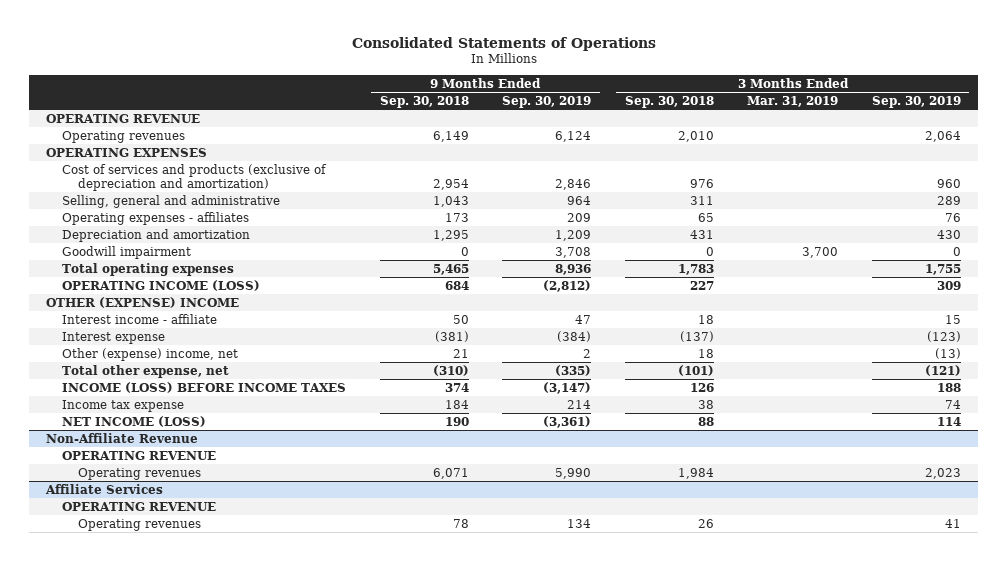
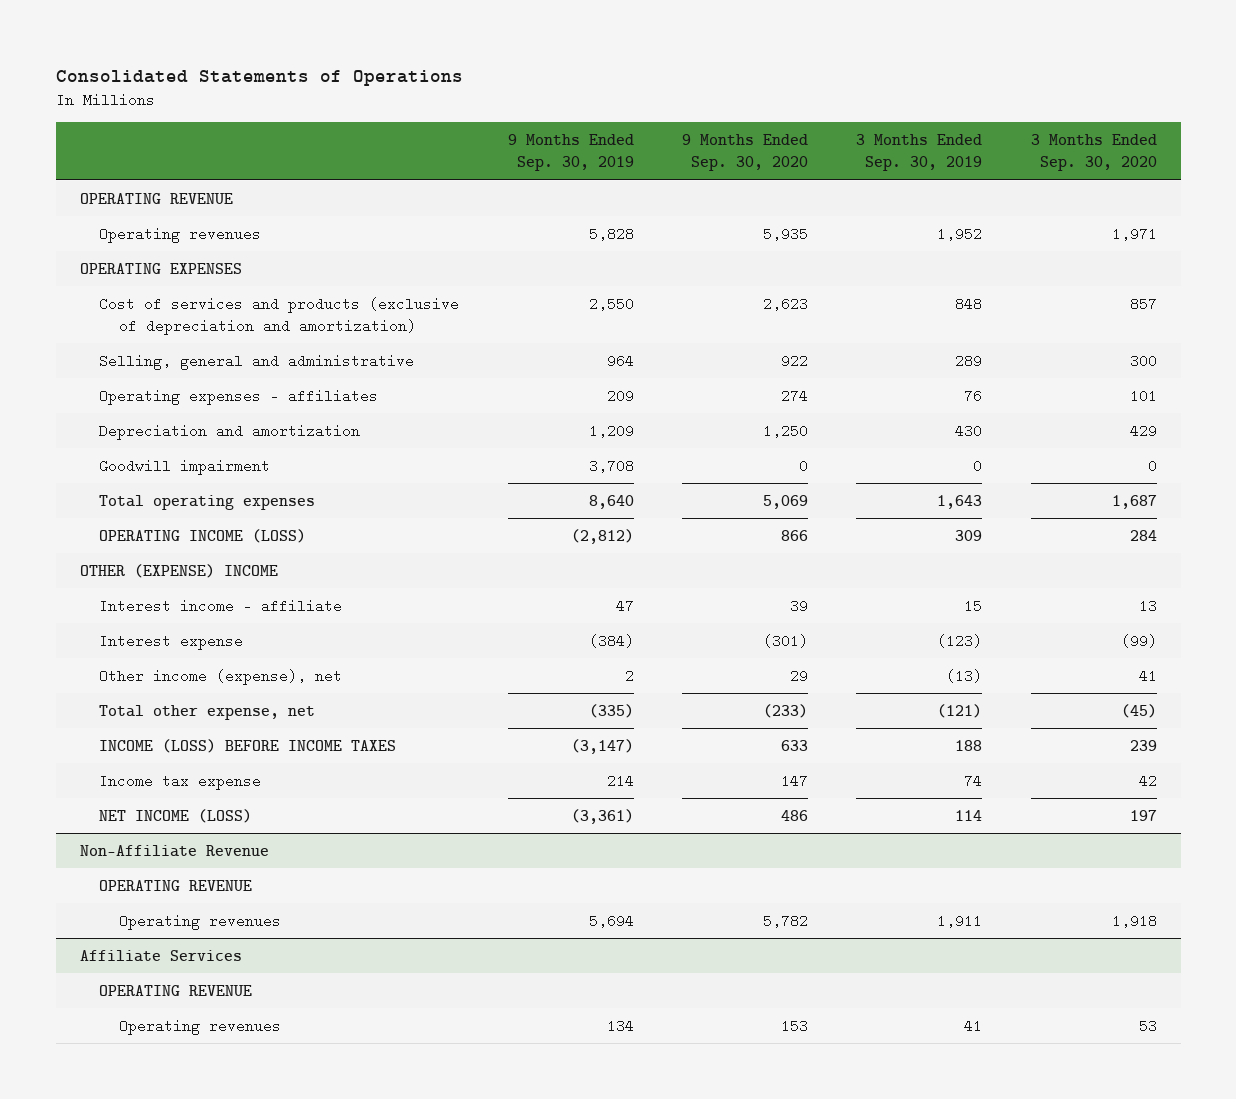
[379,96,469,109] Sep. 30, 2018 -> none
[624,96,714,109] Sep. 30, 2018 -> none
[747,96,839,108] Mar. 31, 2019 -> none
none -> [681,134,808,172] 9 Months Ended Sep. 30, 2020
none -> [1030,134,1157,172] 3 Months Ended Sep. 30, 2020
[555,130,592,142] 6,124 -> [588,226,634,241] 5,828
[924,130,961,142] 2,064 -> [937,226,983,241] 1,952
[555,179,592,191] 2,846 -> [588,296,634,311] 2,550
[936,179,961,189] 960 -> [955,296,983,311] 848
[555,263,592,275] 8,936 -> [588,494,634,509] 8,640
[924,263,961,275] 1,755 -> [937,494,983,509] 1,643
[61,347,238,361] Other (expense) income, net -> [99,668,343,685] Other income (expense), net
[555,467,592,479] 5,990 -> [588,913,634,928] 5,694
[924,467,961,479] 2,023 -> [937,913,983,928] 1,911

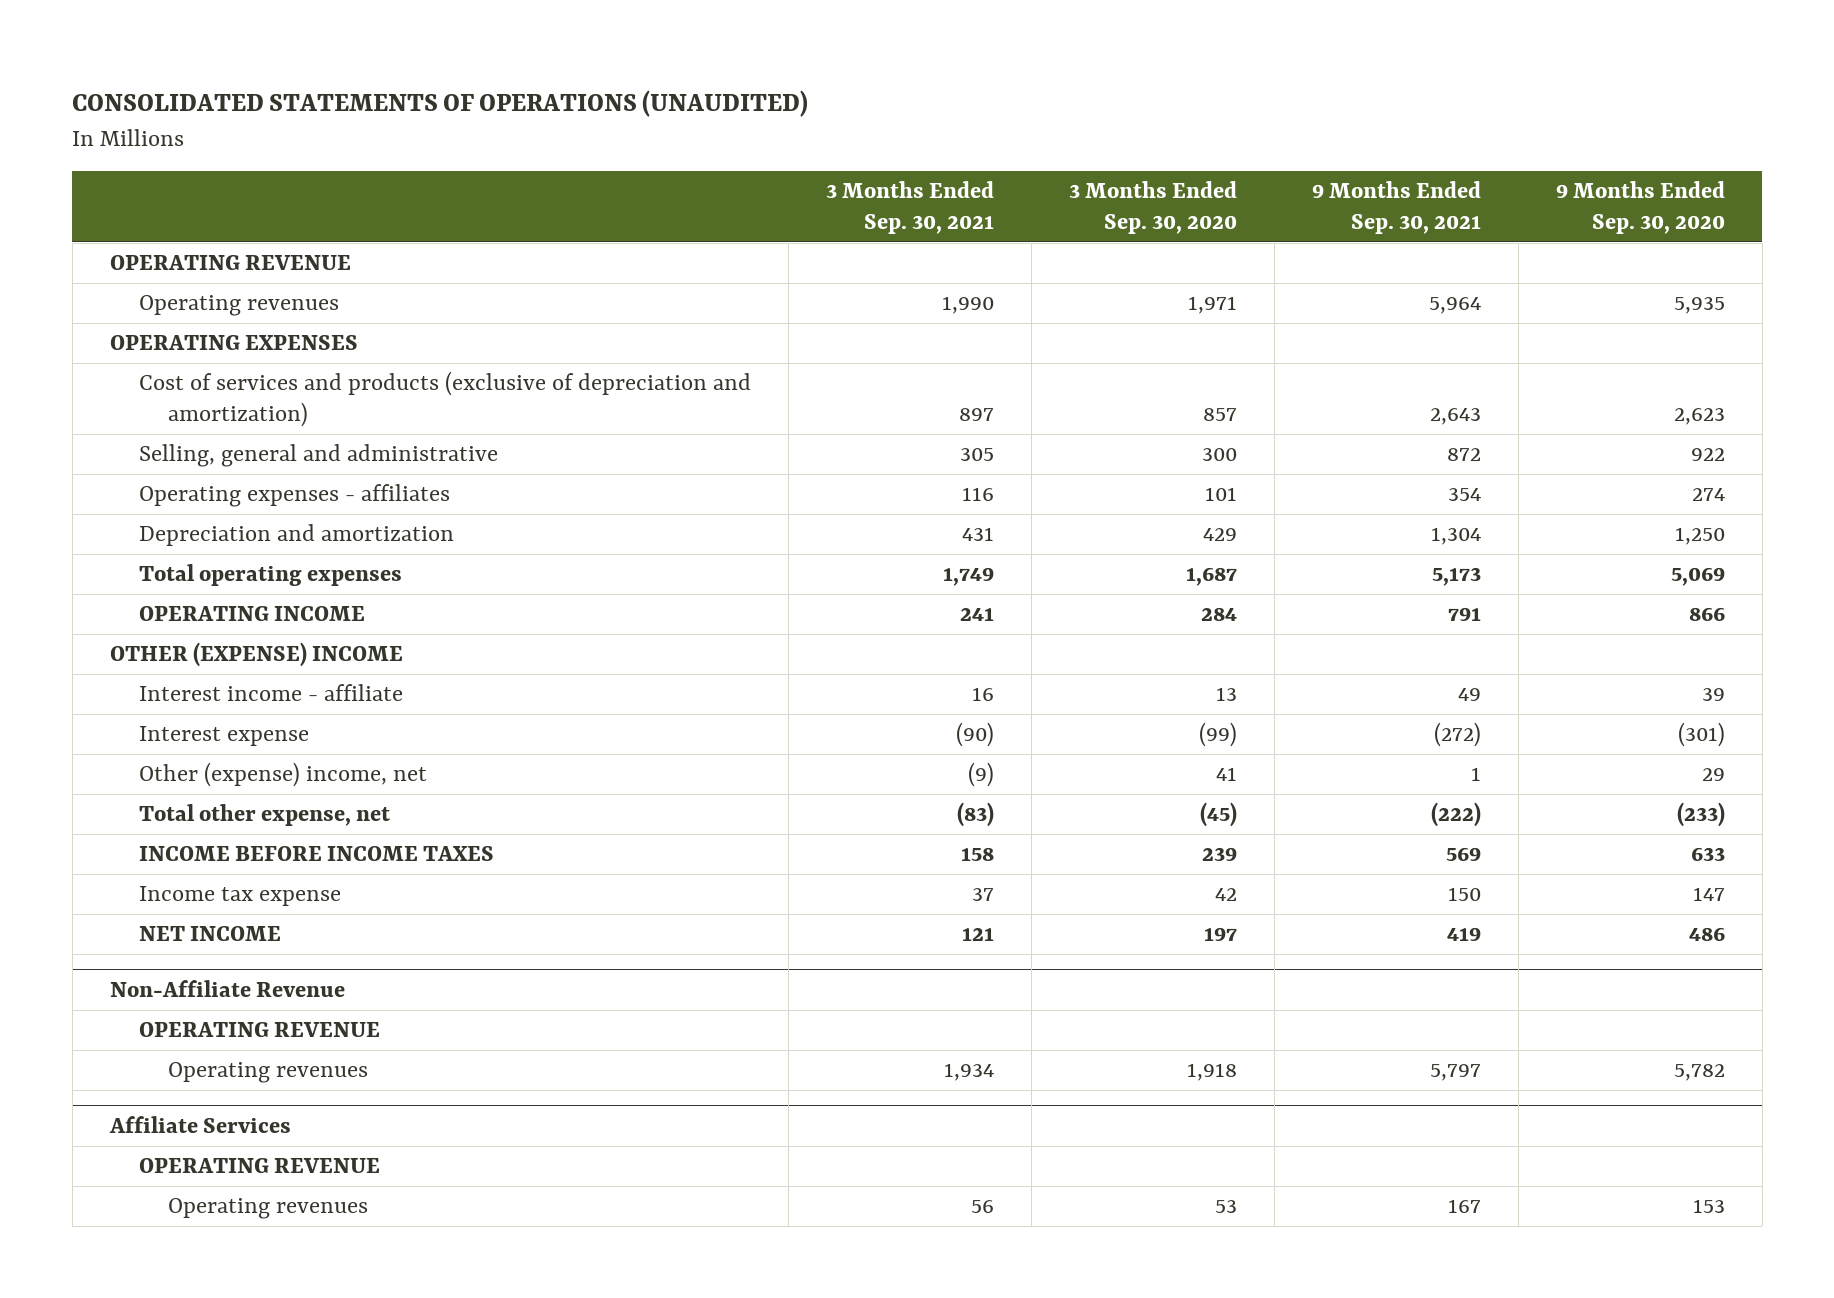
[55,70,463,87] Consolidated Statements of Operations -> [72,90,809,118] CONSOLIDATED STATEMENTS OF OPERATIONS (UNAUDITED)
[507,134,634,172] 9 Months Ended Sep. 30, 2019 -> none
[856,134,983,172] 3 Months Ended Sep. 30, 2019 -> none
none -> [825,181,994,234] 3 Months Ended Sep. 30, 2021
none -> [1311,181,1481,234] 9 Months Ended Sep. 30, 2021
[99,458,271,475] Goodwill impairment -> none
[99,528,307,543] OPERATING INCOME (LOSS) -> [138,606,365,622] OPERATING INCOME
[99,668,343,685] Other income (expense), net -> [138,762,427,788] Other (expense) income, net
[99,738,397,753] INCOME (LOSS) BEFORE INCOME TAXES -> [138,846,494,862] INCOME BEFORE INCOME TAXES
[99,808,253,823] NET INCOME (LOSS) -> [138,926,281,942] NET INCOME

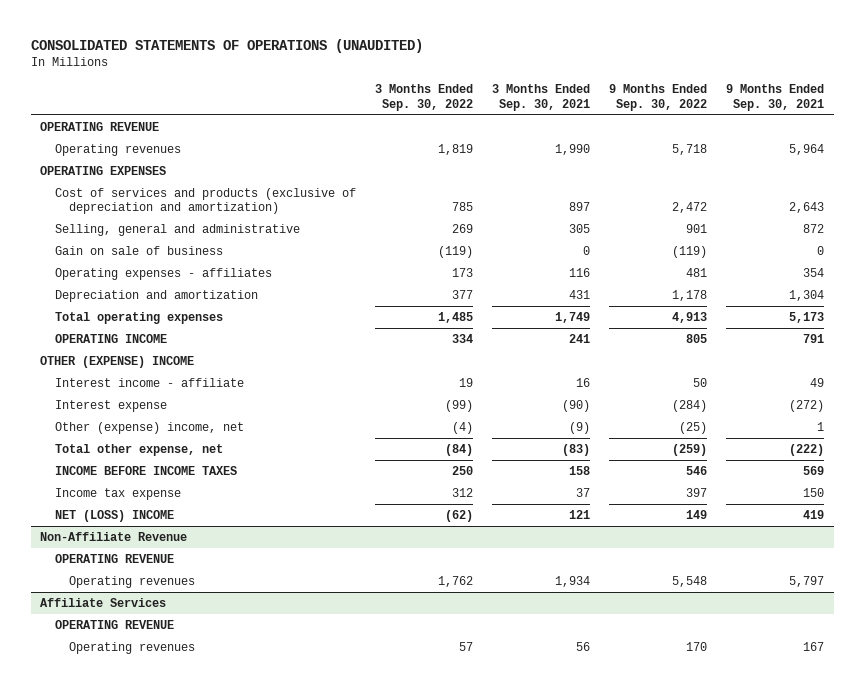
[1068,181,1237,234] 3 Months Ended Sep. 30, 2020 -> none
[1555,181,1725,234] 9 Months Ended Sep. 30, 2020 -> none
none -> [374,84,473,111] 3 Months Ended Sep. 30, 2022
none -> [609,84,708,111] 9 Months Ended Sep. 30, 2022
none -> [54,246,223,256] Gain on sale of business
[138,926,281,942] NET INCOME -> [54,510,174,523] NET (LOSS) INCOME

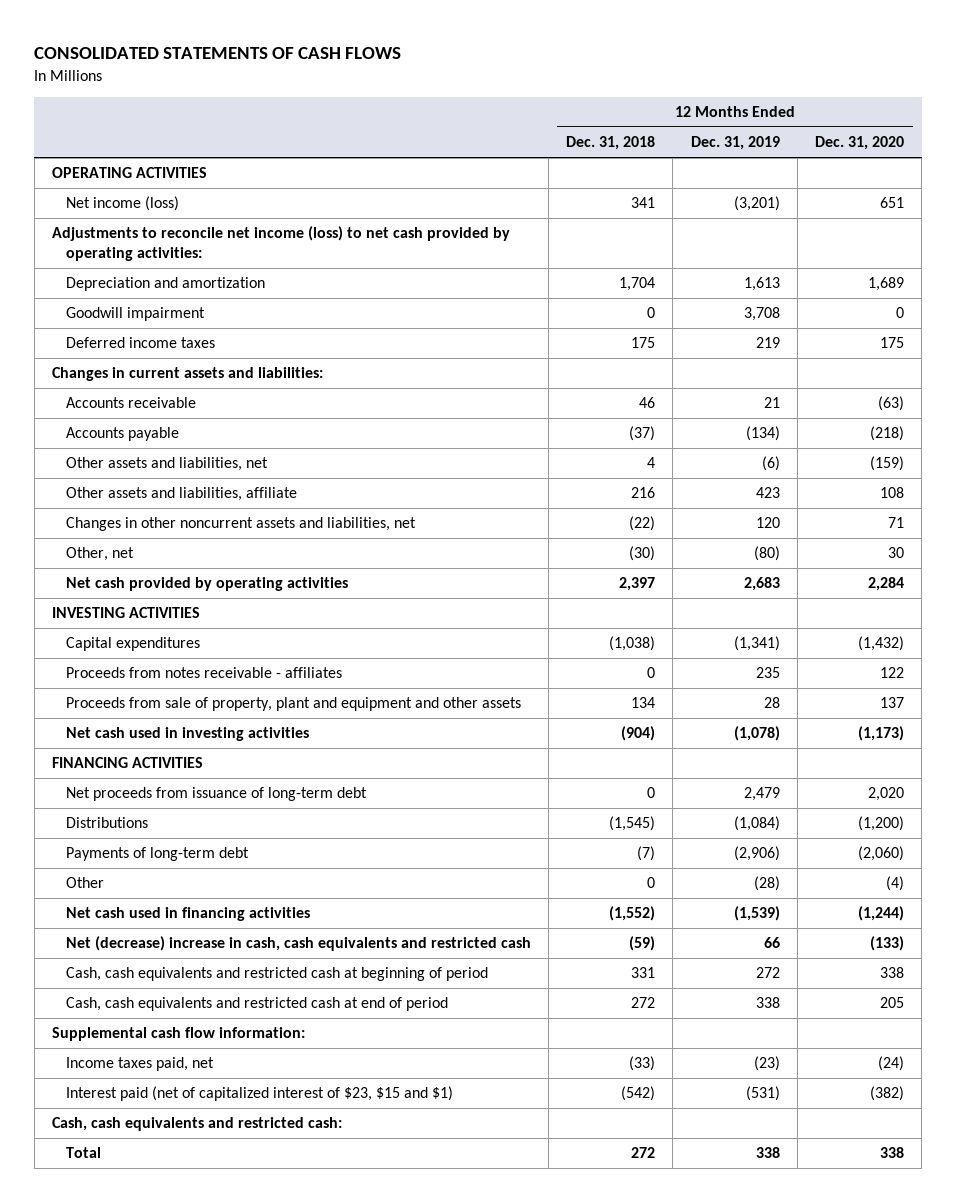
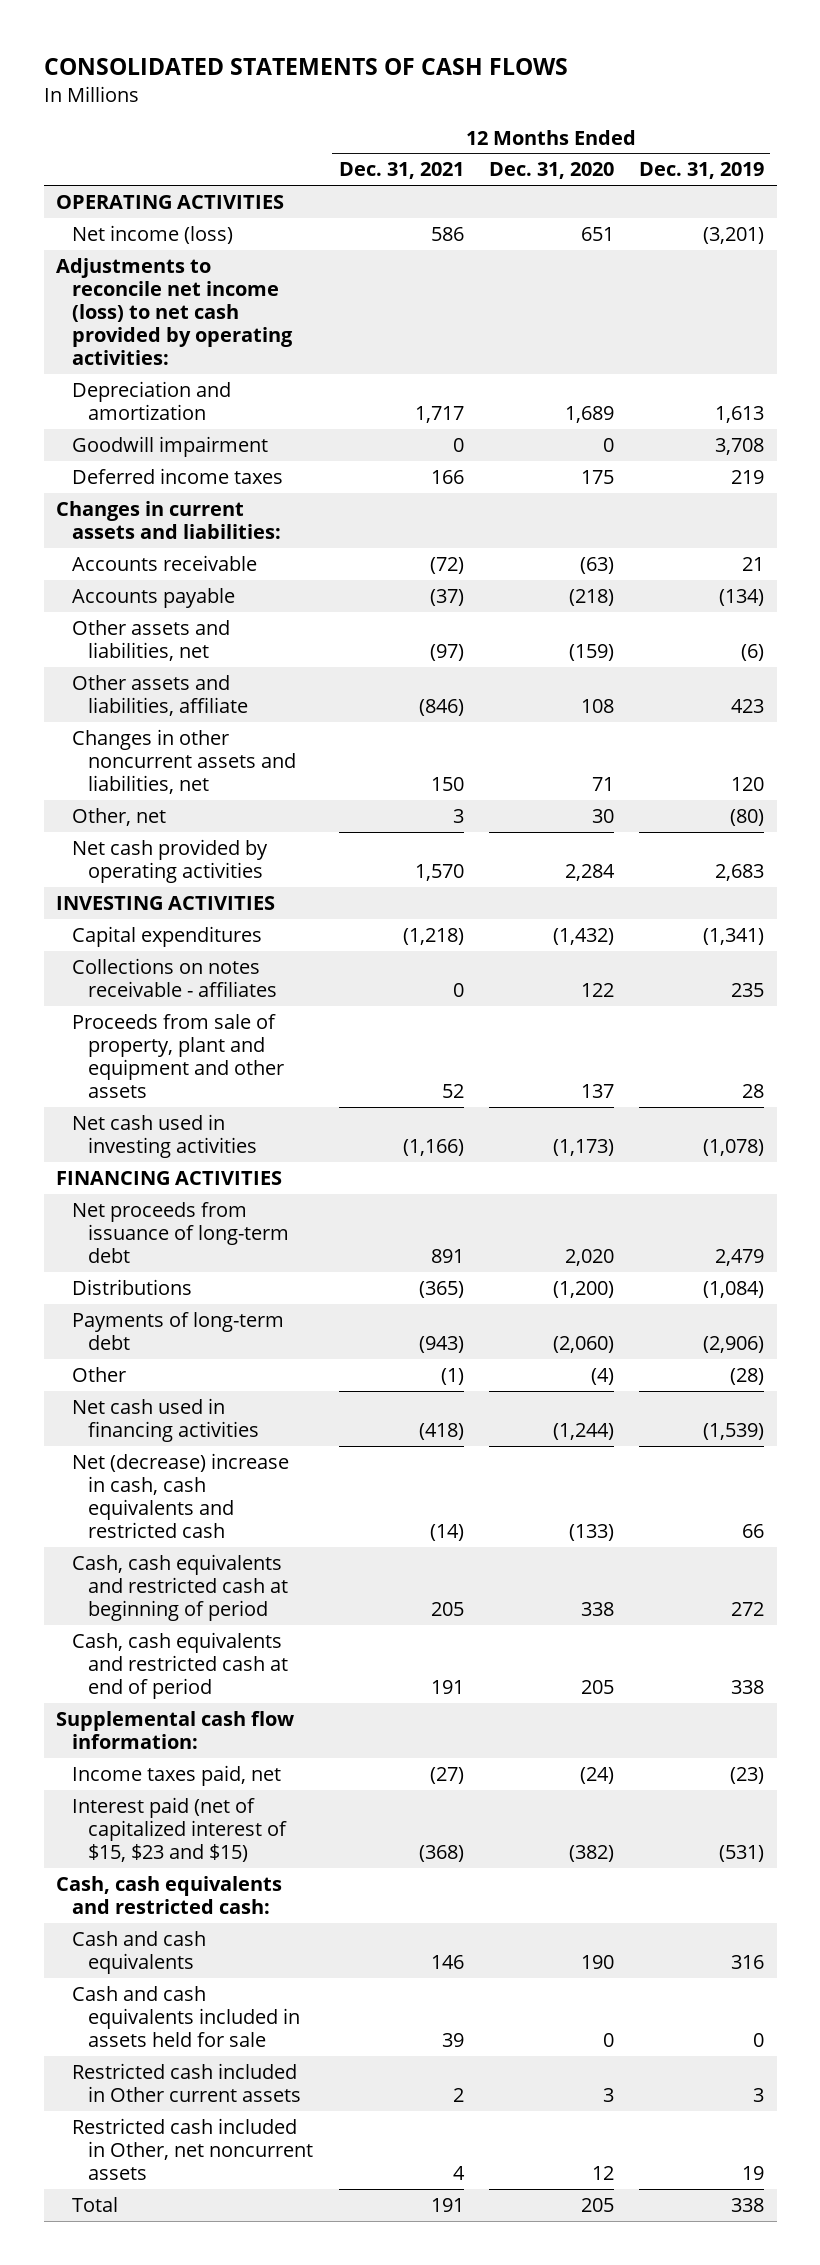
[566,136,656,151] Dec. 31, 2018 -> none
none -> [338,162,464,180] Dec. 31, 2021
[65,667,342,679] Proceeds from notes receivable - affiliates -> [72,957,278,997] Collections on notes receivable - affiliates
[65,1086,453,1102] Interest paid (net of capitalized interest of $23, $15 and $1) -> [72,1796,288,1862] Interest paid (net of capitalized interest of $15, $23 and $15)
none -> [72,1930,207,1974] Cash and cash equivalents
none -> [72,1985,301,2047] Cash and cash equivalents included in assets held for sale
none -> [72,2062,302,2102] Restricted cash included in Other current assets
none -> [72,2117,314,2180] Restricted cash included in Other, net noncurrent assets
[880,1147,905,1159] 338 -> [580,2197,614,2212] 205

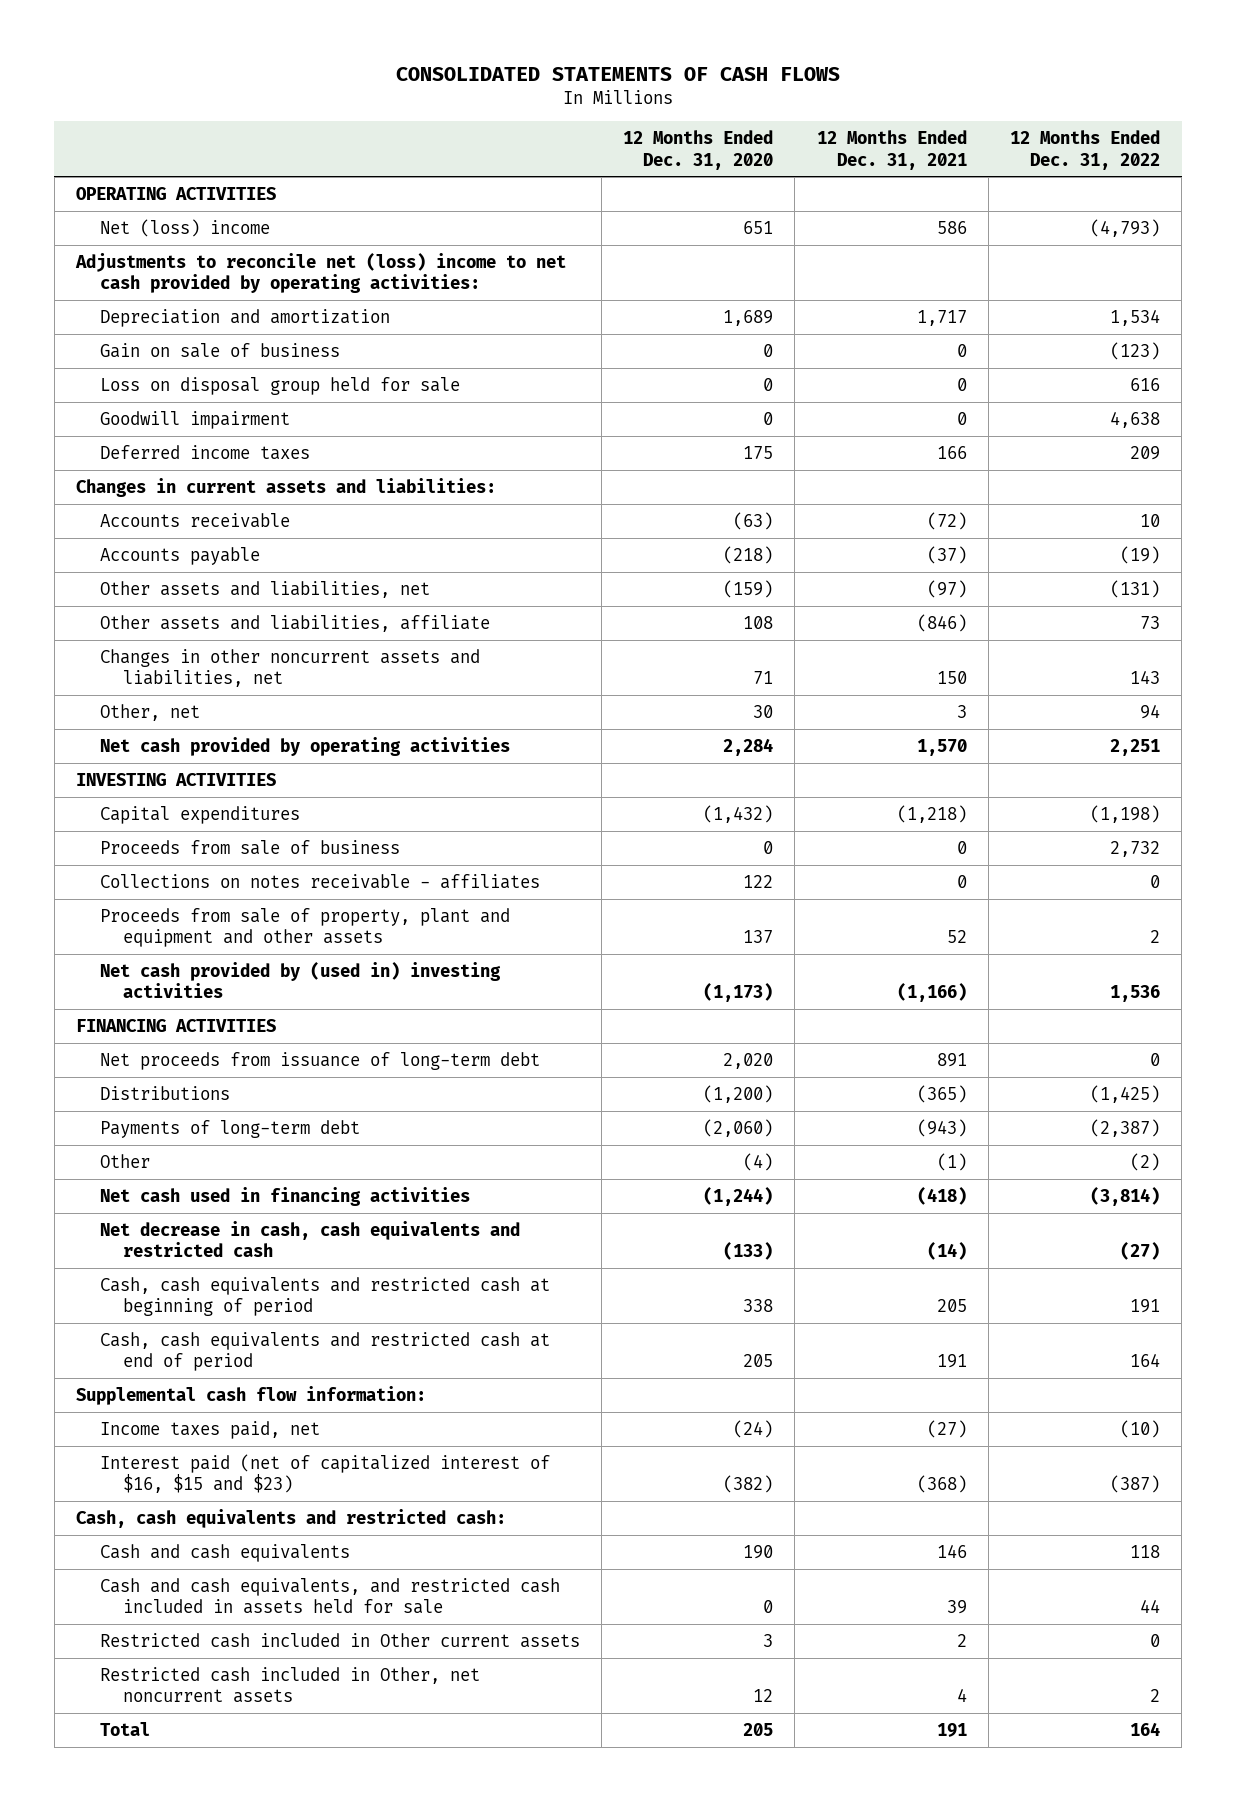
[638,162,764,180] Dec. 31, 2019 -> none
none -> [1010,130,1161,170] 12 Months Ended Dec. 31, 2022
[72,224,234,244] Net income (loss) -> [99,218,270,237] Net (loss) income
[56,257,294,366] Adjustments to reconcile net income (loss) to net cash provided by operating activities: -> [75,252,567,294] Adjustments to reconcile net (loss) income to net cash provided by operating activities:
none -> [99,342,340,358] Gain on sale of business
none -> [99,376,460,395] Loss on disposal group held for sale
none -> [99,839,400,855] Proceeds from sale of business
[72,1113,258,1158] Net cash used in investing activities -> [99,961,501,999] Net cash provided by (used in) investing activities
[72,1452,290,1538] Net (decrease) increase in cash, cash equivalents and restricted cash -> [99,1220,520,1258] Net decrease in cash, cash equivalents and restricted cash
[72,1796,288,1862] Interest paid (net of capitalized interest of $15, $23 and $15) -> [99,1453,550,1494] Interest paid (net of capitalized interest of $16, $15 and $23)
[72,1985,301,2047] Cash and cash equivalents included in assets held for sale -> [99,1577,560,1615] Cash and cash equivalents, and restricted cash included in assets held for sale

